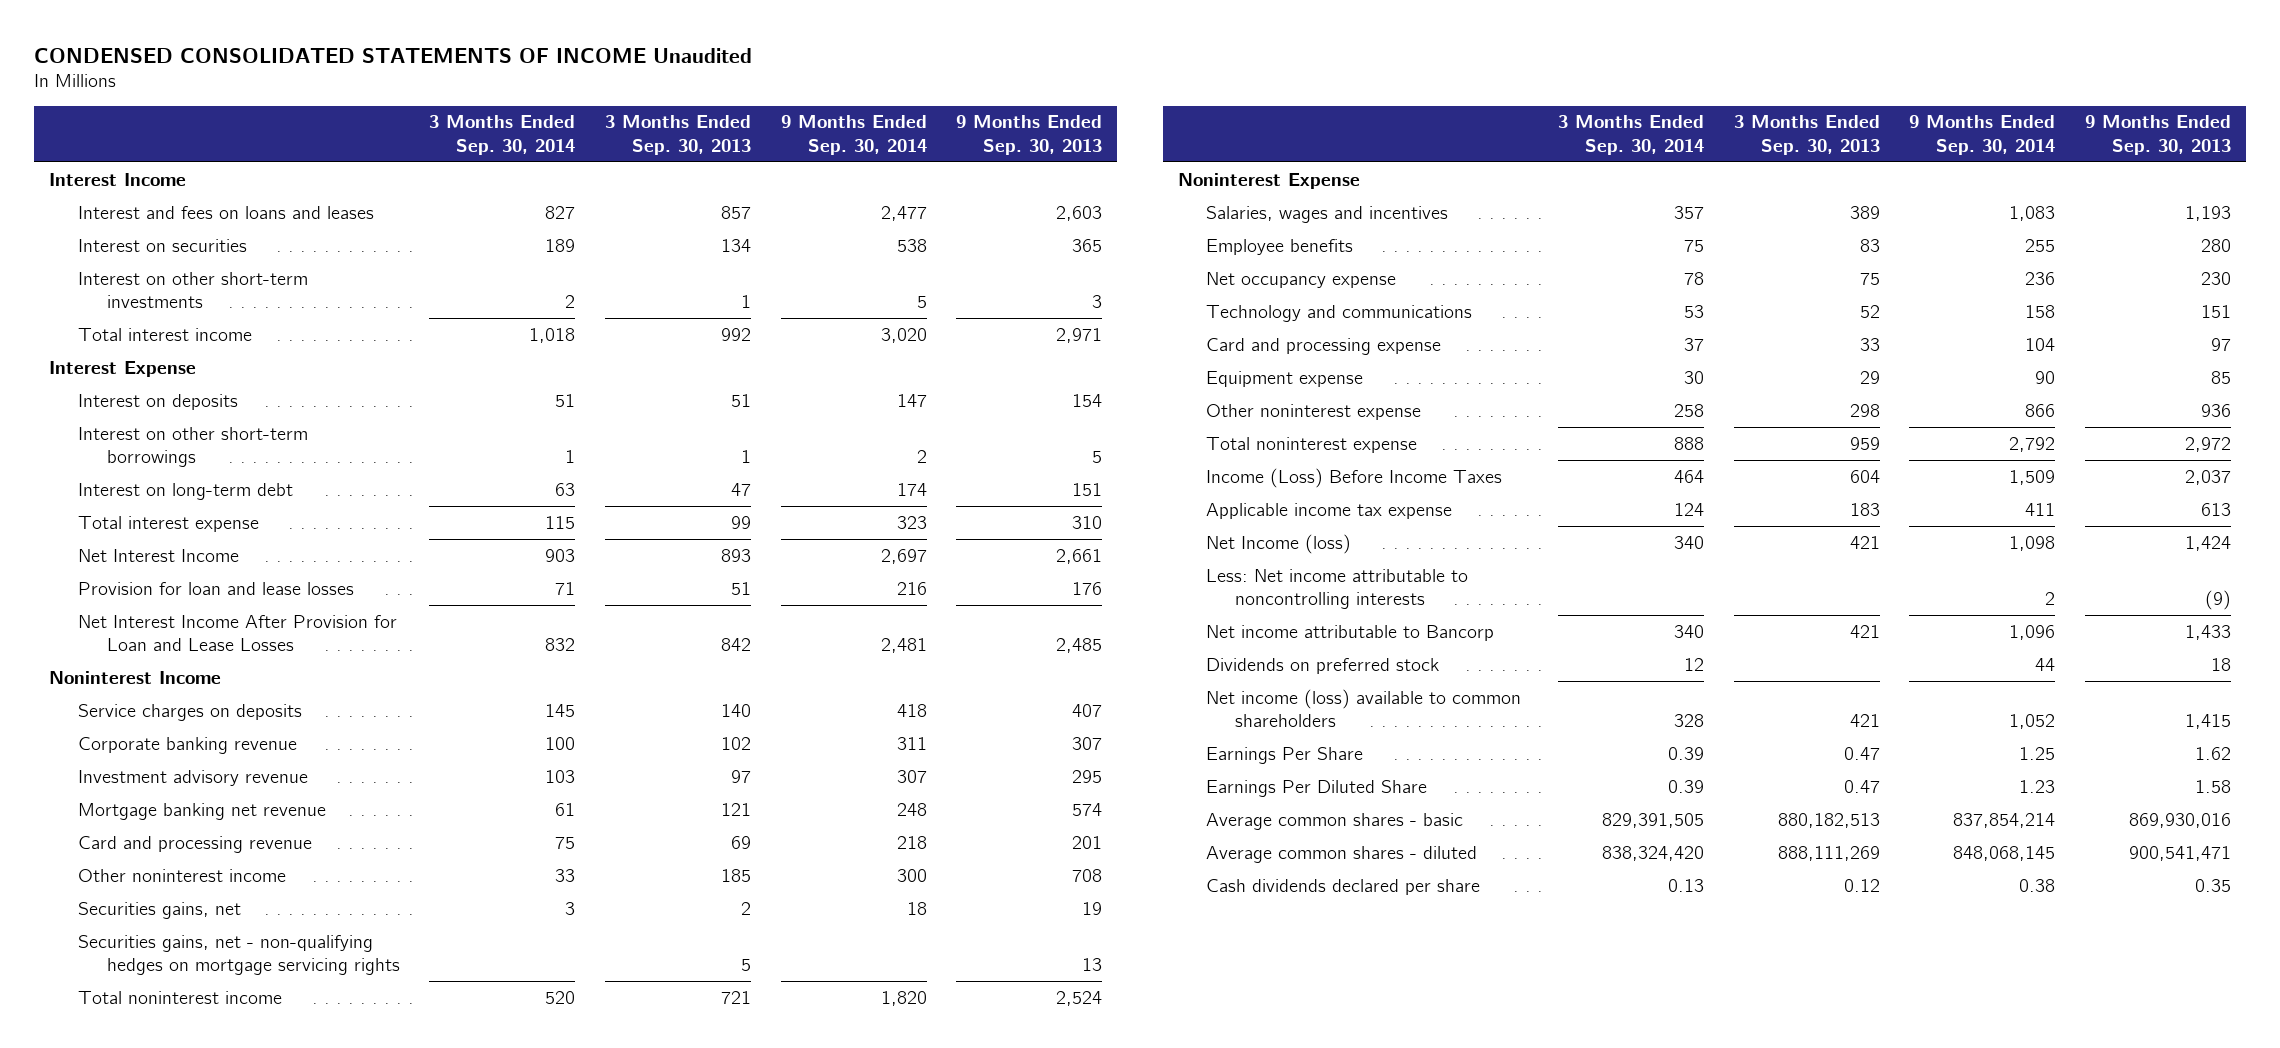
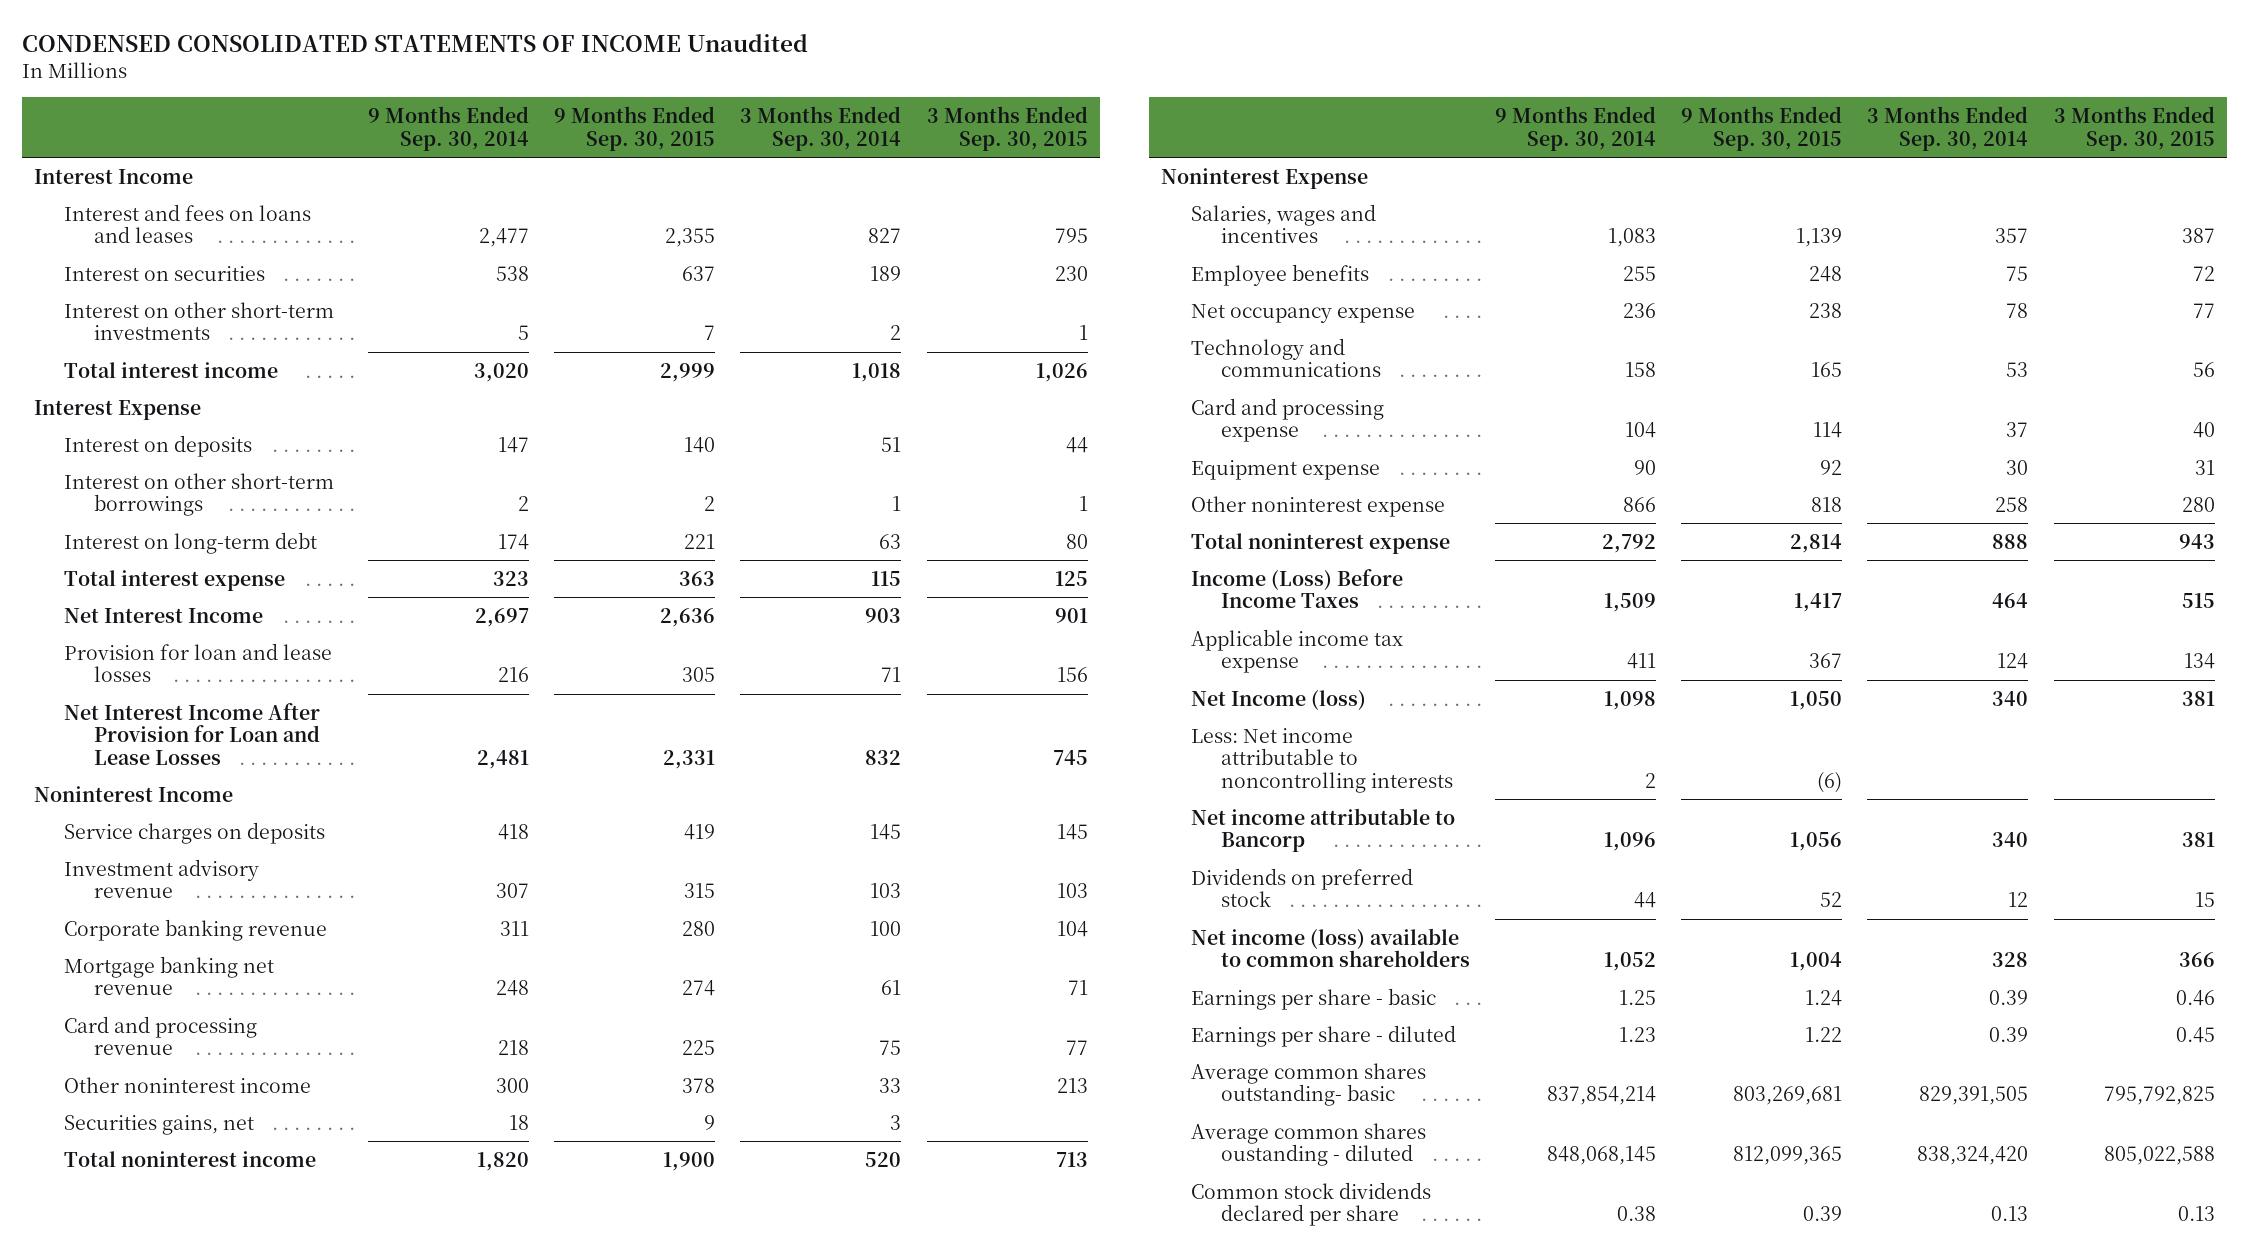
[604,115,751,155] 3 Months Ended Sep. 30, 2013 -> none
[956,115,1103,155] 9 Months Ended Sep. 30, 2013 -> none
none -> [554,105,716,151] 9 Months Ended Sep. 30, 2015
none -> [926,105,1088,151] 3 Months Ended Sep. 30, 2015
[77,736,297,754] Corporate banking revenue -> [64,918,328,941] Corporate banking revenue
[77,934,400,976] Securities gains, net - non-qualifying hedges on mortgage servicing rights -> none
[1206,746,1364,764] Earnings Per Share -> [1191,987,1437,1010] Earnings per share - basic
[1206,779,1428,797] Earnings Per Diluted Share -> [1191,1024,1457,1047] Earnings per share - diluted
[1206,812,1464,830] Average common shares - basic -> [1191,1062,1427,1107] Average common shares outstanding- basic
[1206,845,1478,863] Average common shares - diluted -> [1191,1122,1427,1167] Average common shares oustanding - diluted
[1206,878,1481,895] Cash dividends declared per share -> [1191,1181,1432,1227] Common stock dividends declared per share

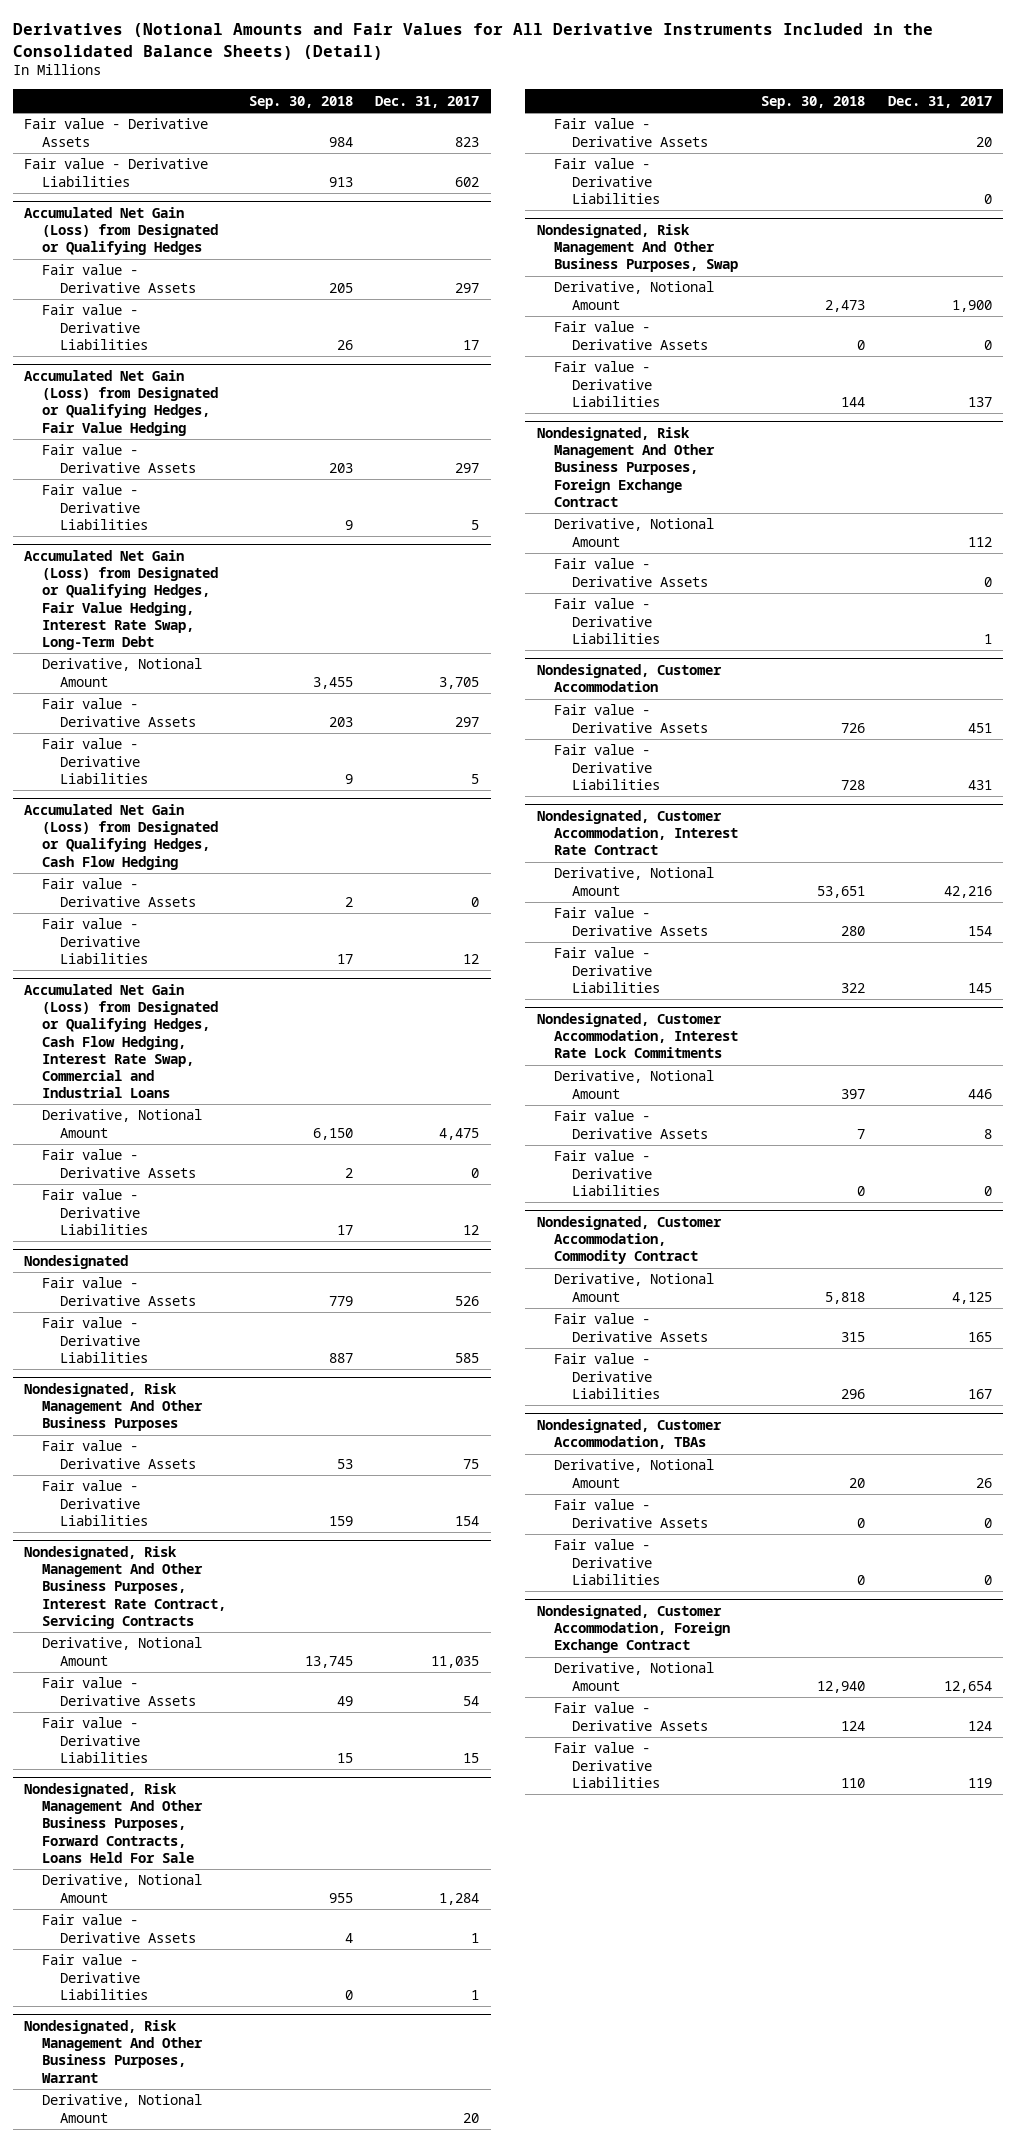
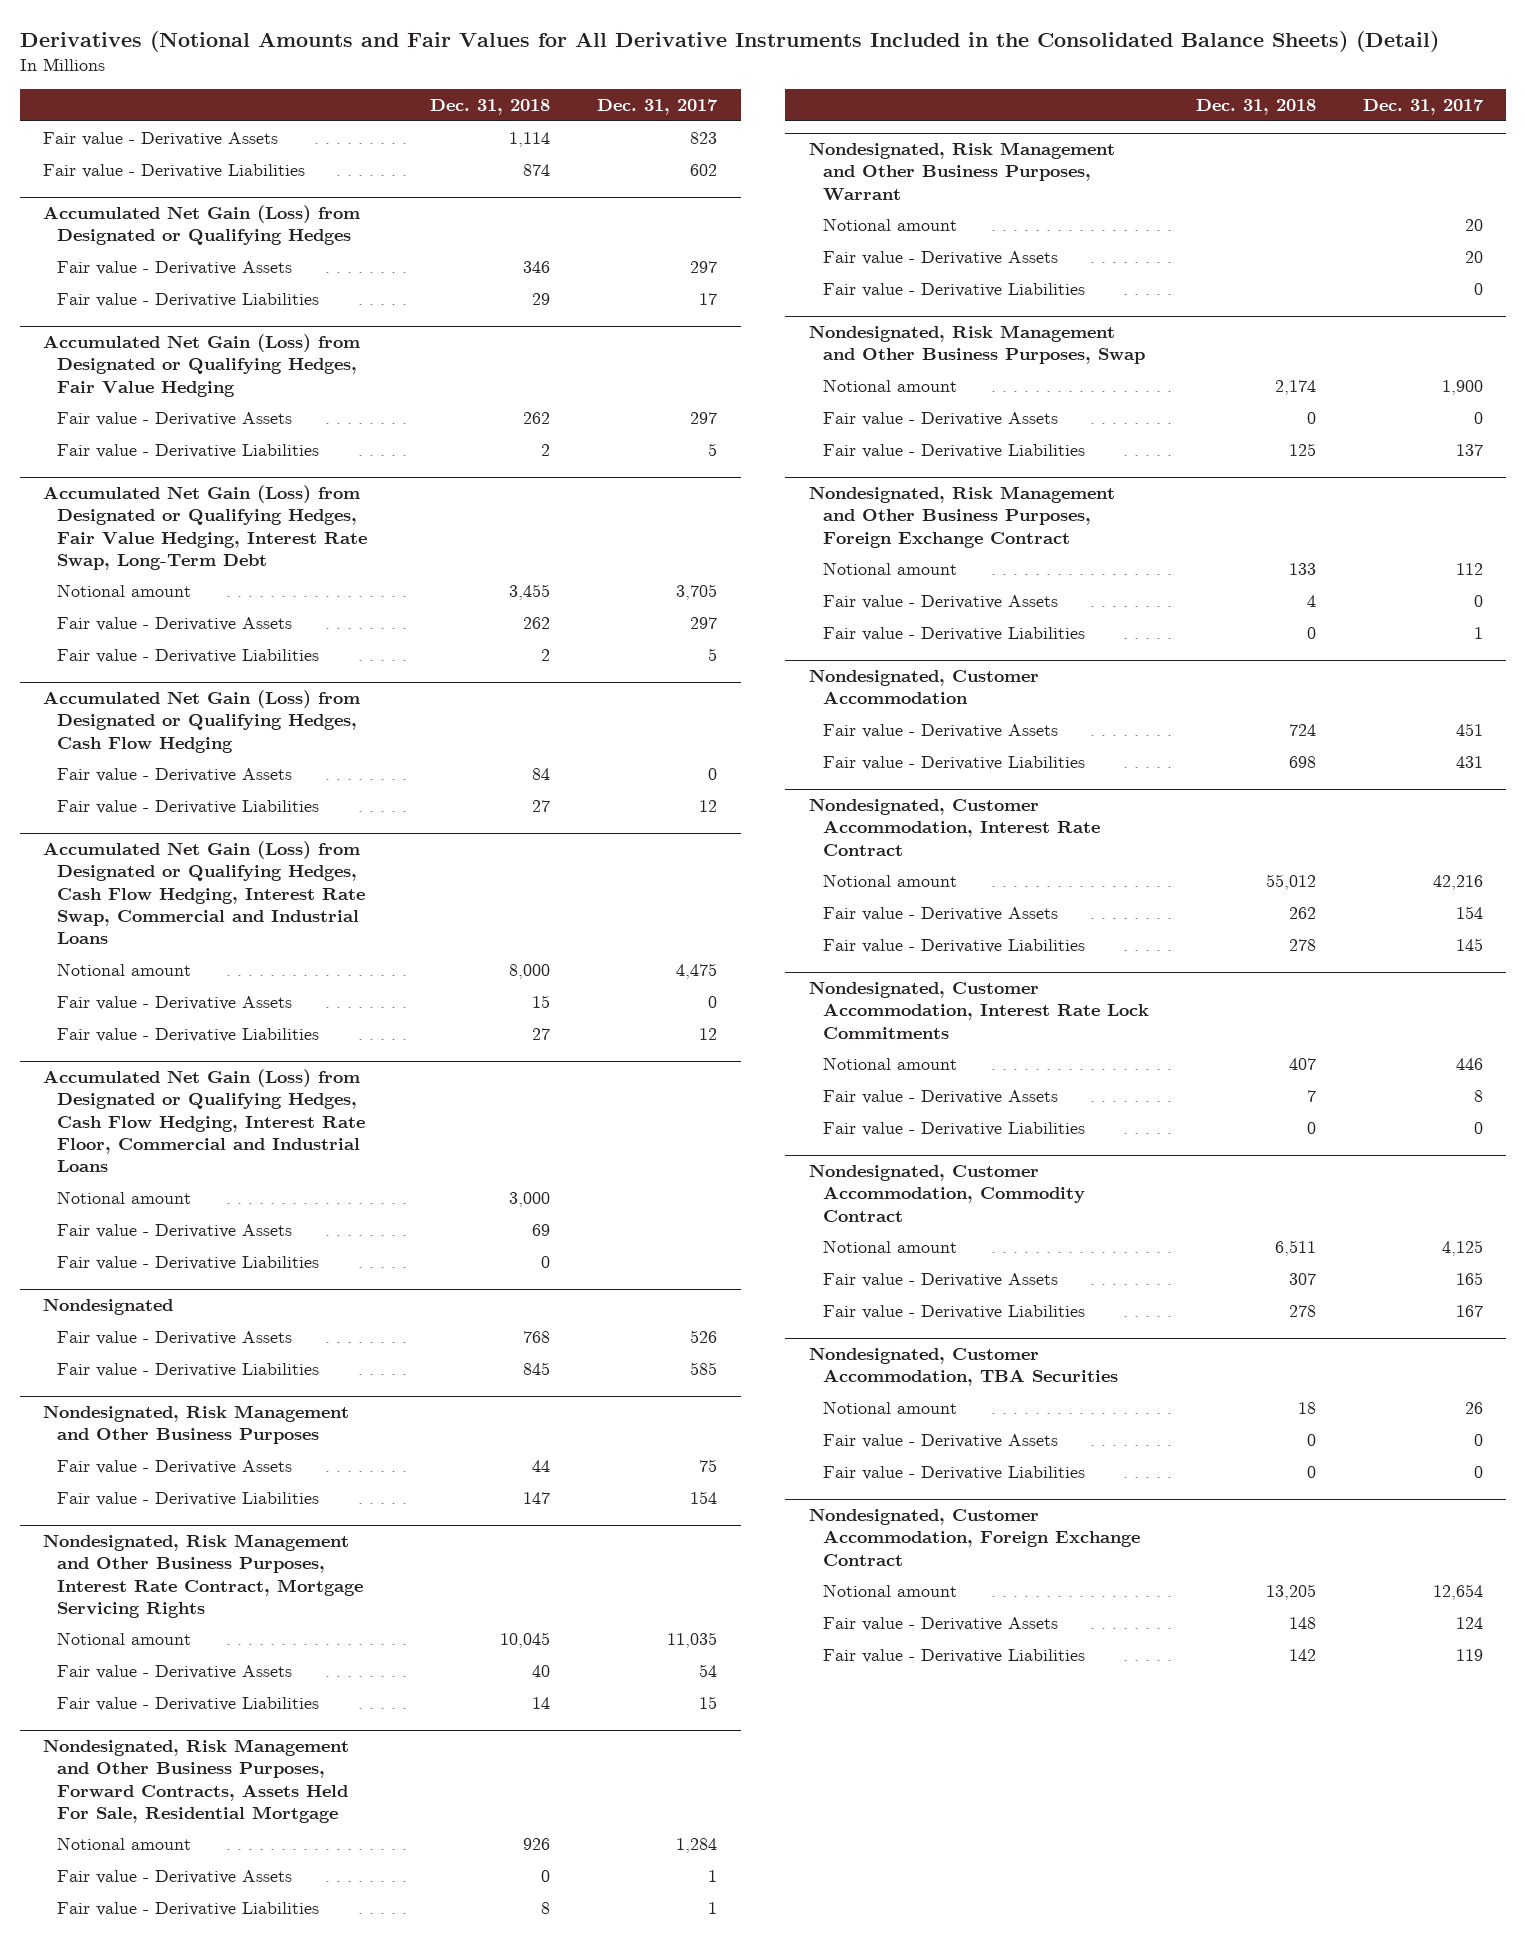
[248,95,353,109] Sep. 30, 2018 -> none
none -> [430,99,551,116] Dec. 31, 2018
[42,658,203,687] Derivative, Notional Amount -> [57,583,192,597] Notional amount
[42,1109,203,1138] Derivative, Notional Amount -> [57,962,192,976] Notional amount
none -> [43,1069,366,1173] Accumulated Net Gain (Loss) from Designated or Qualifying Hedges, Cash Flow Hedging, Interest Rate Floor, Commercial and Industrial Loans
none -> [57,1190,192,1204] Notional amount
none -> [57,1223,293,1238] Fair value - Derivative Assets
none -> [57,1255,320,1270] Fair value - Derivative Liabilities
[24,1383,204,1432] Nondesignated, Risk Management And Other Business Purposes -> [43,1405,350,1445] Nondesignated, Risk Management and Other Business Purposes
[24,1546,227,1629] Nondesignated, Risk Management And Other Business Purposes, Interest Rate Contract, Servicing Contracts -> [43,1534,364,1618] Nondesignated, Risk Management and Other Business Purposes, Interest Rate Contract, Mortgage Servicing Rights
[42,1637,203,1666] Derivative, Notional Amount -> [57,1631,192,1645] Notional amount
[24,1783,204,1863] Nondesignated, Risk Management And Other Business Purposes, Forward Contracts, Loans Held For Sale -> [43,1739,350,1823] Nondesignated, Risk Management and Other Business Purposes, Forward Contracts, Assets Held For Sale, Residential Mortgage
[42,1874,203,1903] Derivative, Notional Amount -> [57,1836,192,1850] Notional amount
[24,2020,204,2083] Nondesignated, Risk Management And Other Business Purposes, Warrant -> [808,142,1115,201] Nondesignated, Risk Management and Other Business Purposes, Warrant
[42,2094,203,2123] Derivative, Notional Amount -> [822,217,957,231] Notional amount
[536,224,739,273] Nondesignated, Risk Management And Other Business Purposes, Swap -> [808,325,1145,365] Nondesignated, Risk Management and Other Business Purposes, Swap
[554,281,715,310] Derivative, Notional Amount -> [822,378,957,392] Notional amount
[536,427,716,507] Nondesignated, Risk Management And Other Business Purposes, Foreign Exchange Contract -> [808,486,1115,548] Nondesignated, Risk Management and Other Business Purposes, Foreign Exchange Contract
[554,518,715,547] Derivative, Notional Amount -> [822,561,957,575] Notional amount
[554,867,715,896] Derivative, Notional Amount -> [822,873,957,887] Notional amount
[554,1070,715,1099] Derivative, Notional Amount -> [822,1056,957,1070] Notional amount
[554,1273,715,1302] Derivative, Notional Amount -> [822,1239,957,1253] Notional amount
[536,1419,722,1450] Nondesignated, Customer Accommodation, TBAs -> [808,1347,1118,1387] Nondesignated, Customer Accommodation, TBA Securities
[554,1459,715,1488] Derivative, Notional Amount -> [822,1400,957,1414] Notional amount
[554,1662,715,1691] Derivative, Notional Amount -> [822,1583,957,1597] Notional amount

